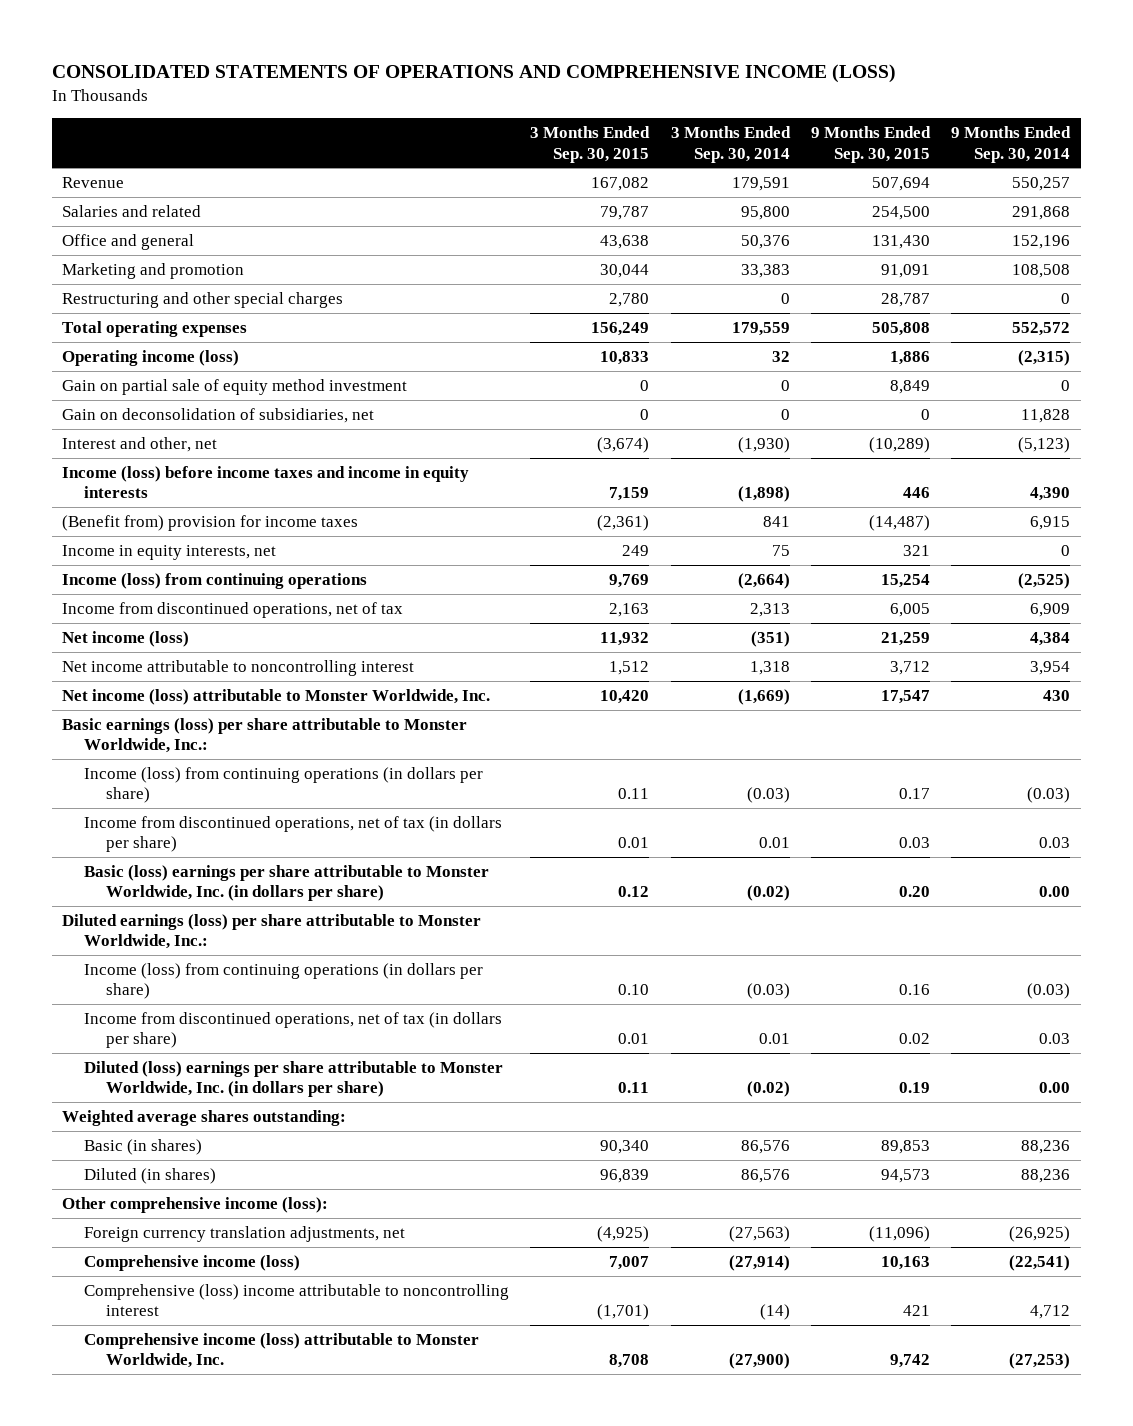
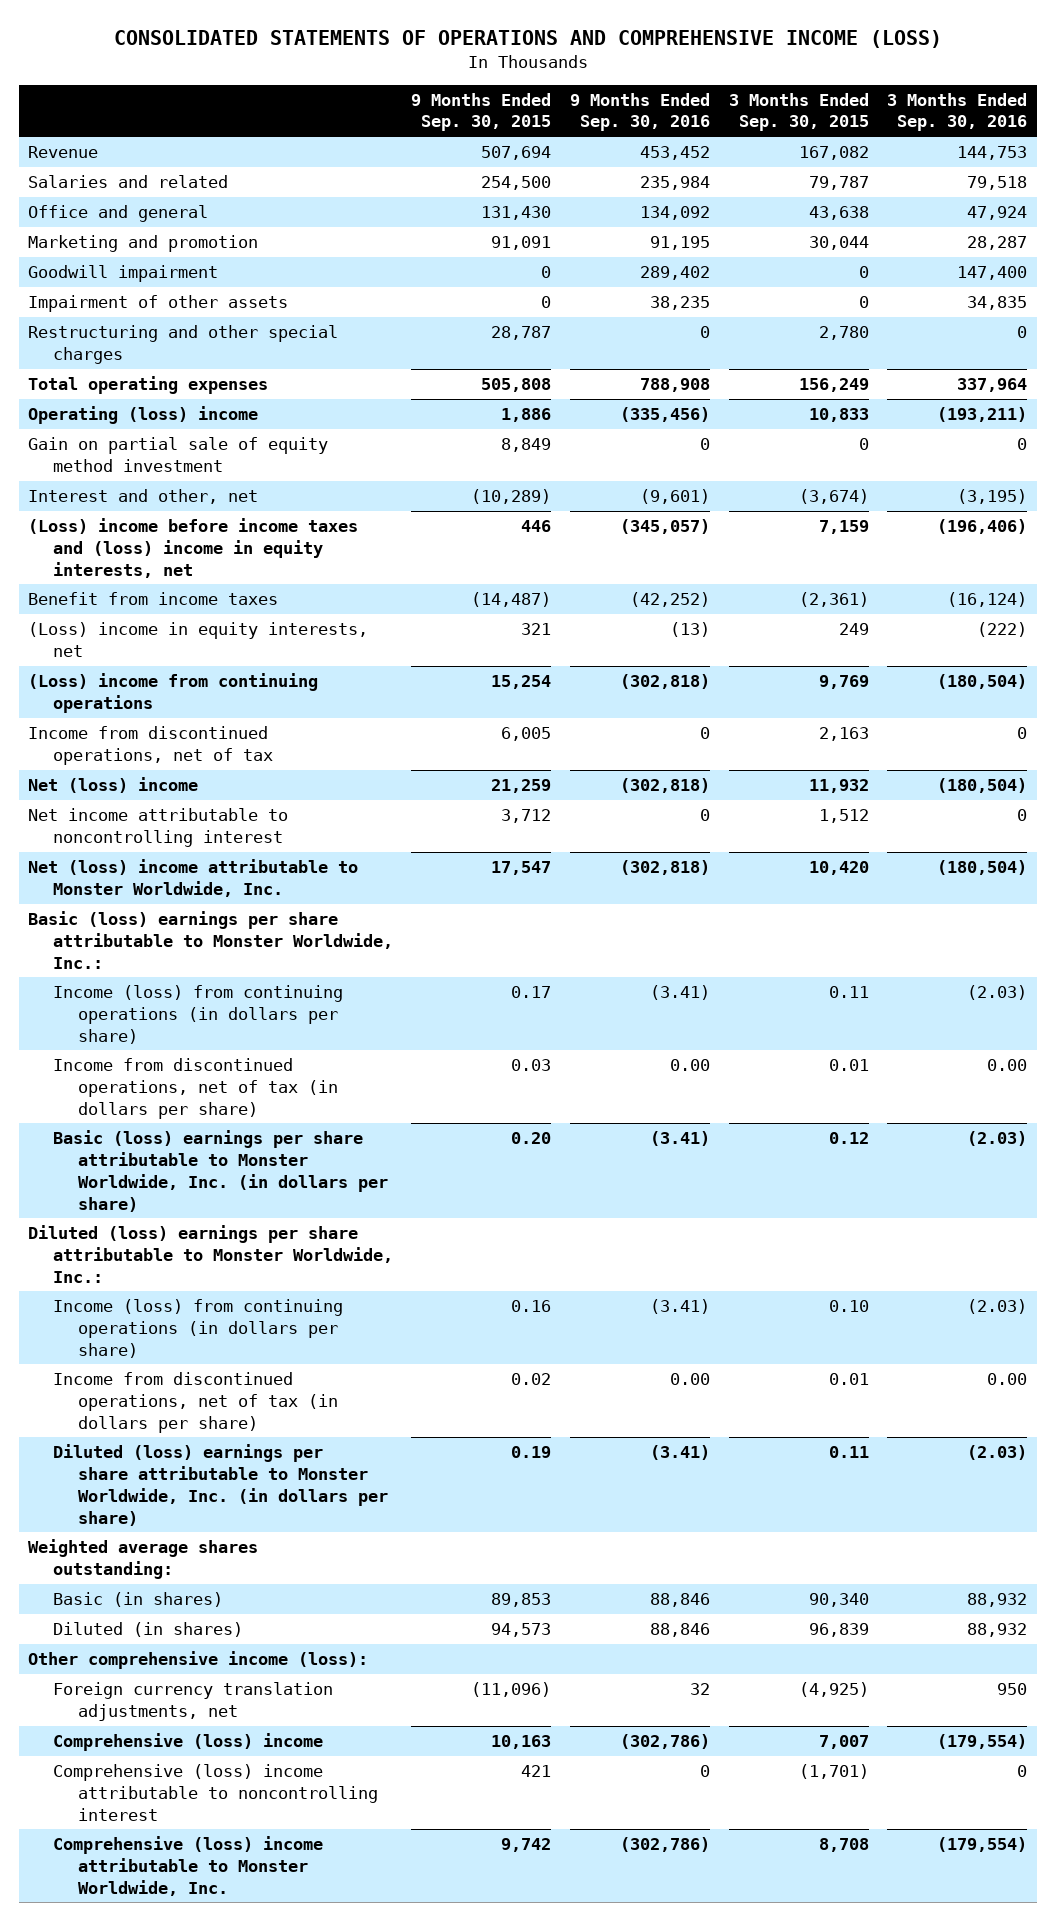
[670,126,791,163] 3 Months Ended Sep. 30, 2014 -> none
[951,126,1072,163] 9 Months Ended Sep. 30, 2014 -> none
none -> [570,92,711,132] 9 Months Ended Sep. 30, 2016
none -> [887,92,1028,132] 3 Months Ended Sep. 30, 2016
none -> [27,265,218,283] Goodwill impairment
none -> [27,295,288,313] Impairment of other assets
[62,350,240,367] Operating income (loss) -> [27,406,258,425] Operating (loss) income
[62,408,375,424] Gain on deconsolidation of subsidiaries, net -> none
[62,466,470,499] Income (loss) before income taxes and income in equity interests -> [27,518,358,578] (Loss) income before income taxes and (loss) income in equity interests, net
[62,515,359,532] (Benefit from) provision for income taxes -> [27,592,278,606] Benefit from income taxes
[62,545,277,561] Income in equity interests, net -> [27,622,368,657] (Loss) income in equity interests, net
[62,573,368,590] Income (loss) from continuing operations -> [27,673,318,713] (Loss) income from continuing operations
[62,631,190,648] Net income (loss) -> [27,777,198,794] Net (loss) income
[62,689,491,706] Net income (loss) attributable to Monster Worldwide, Inc. -> [27,859,358,897] Net (loss) income attributable to Monster Worldwide, Inc.
[62,718,468,754] Basic earnings (loss) per share attributable to Monster Worldwide, Inc.: -> [27,911,393,969] Basic (loss) earnings per share attributable to Monster Worldwide, Inc.:
[62,914,482,950] Diluted earnings (loss) per share attributable to Monster Worldwide, Inc.: -> [27,1225,393,1283] Diluted (loss) earnings per share attributable to Monster Worldwide, Inc.:
[83,1255,300,1272] Comprehensive income (loss) -> [52,1733,323,1752] Comprehensive (loss) income
[83,1333,479,1369] Comprehensive income (loss) attributable to Monster Worldwide, Inc. -> [52,1836,323,1896] Comprehensive (loss) income attributable to Monster Worldwide, Inc.

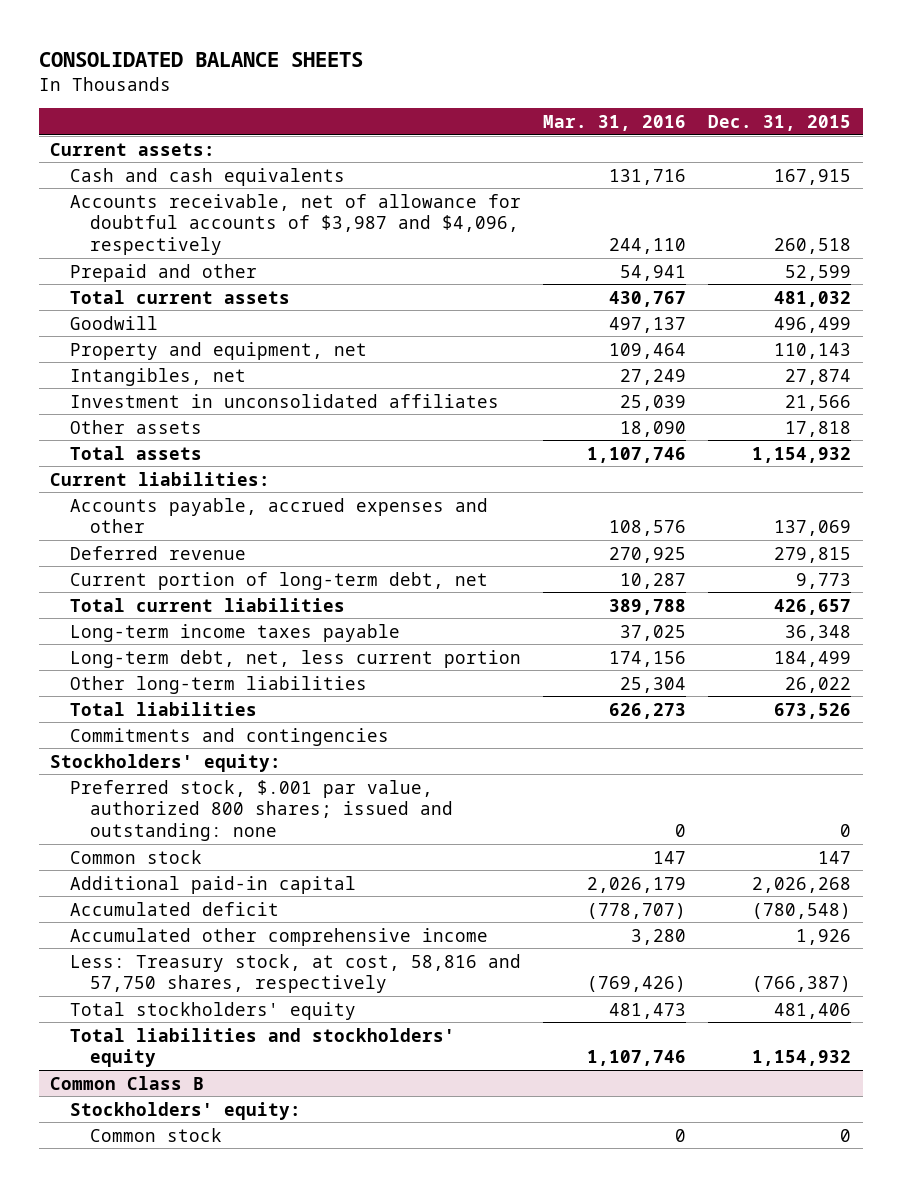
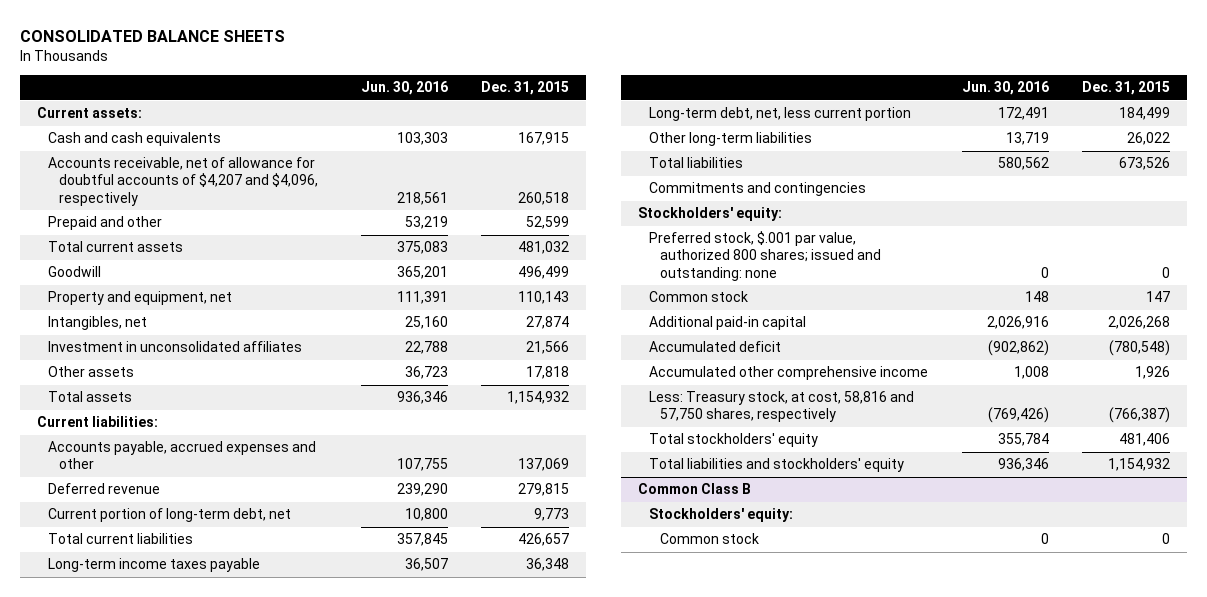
[543,114,687,131] Mar. 31, 2016 -> none
none -> [360,81,448,96] Jun. 30, 2016
[70,193,522,256] Accounts receivable, net of allowance for doubtful accounts of $3,987 and $4,096, respectively -> [47,157,318,206] Accounts receivable, net of allowance for doubtful accounts of $4,207 and $4,096, respectively

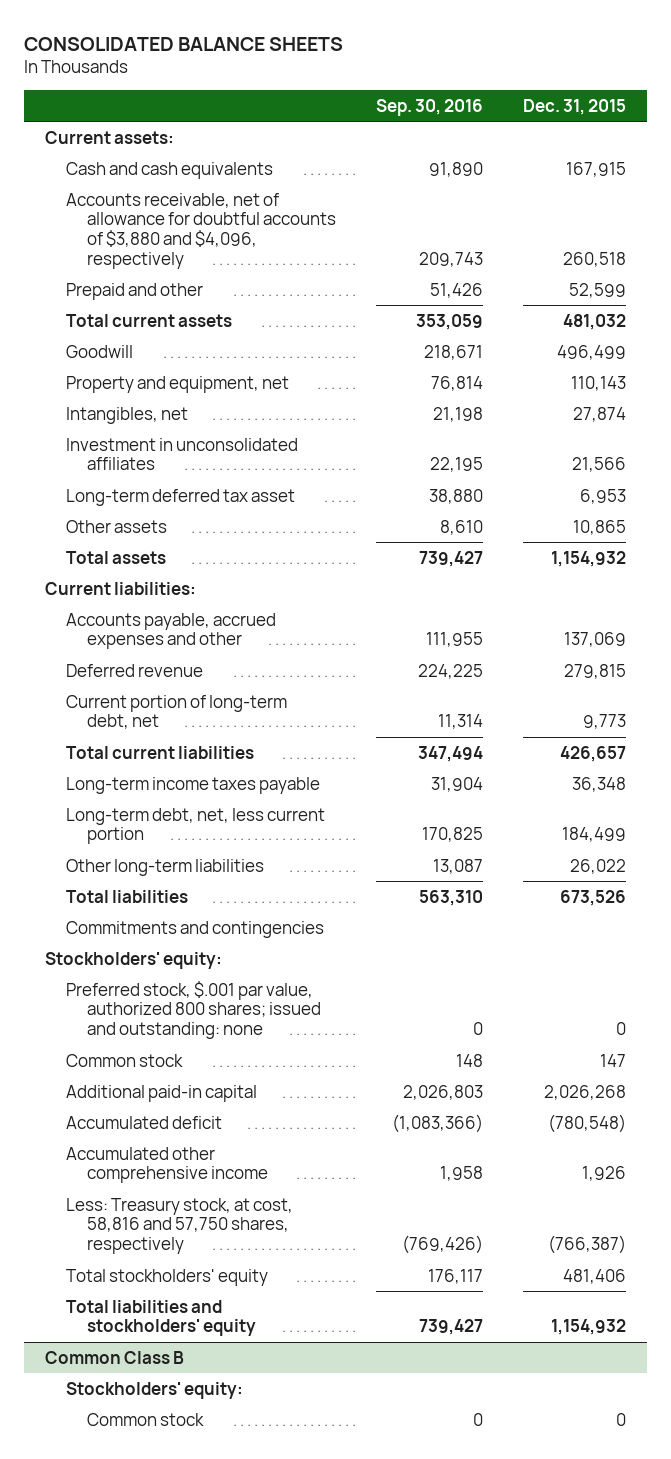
[360,81,448,96] Jun. 30, 2016 -> none
none -> [376,98,484,116] Sep. 30, 2016
[47,157,318,206] Accounts receivable, net of allowance for doubtful accounts of $4,207 and $4,096, respectively -> [65,192,336,269] Accounts receivable, net of allowance for doubtful accounts of $3,880 and $4,096, respectively
none -> [65,488,295,506] Long-term deferred tax asset
[526,366,570,380] 17,818 -> [573,519,627,535] 10,865

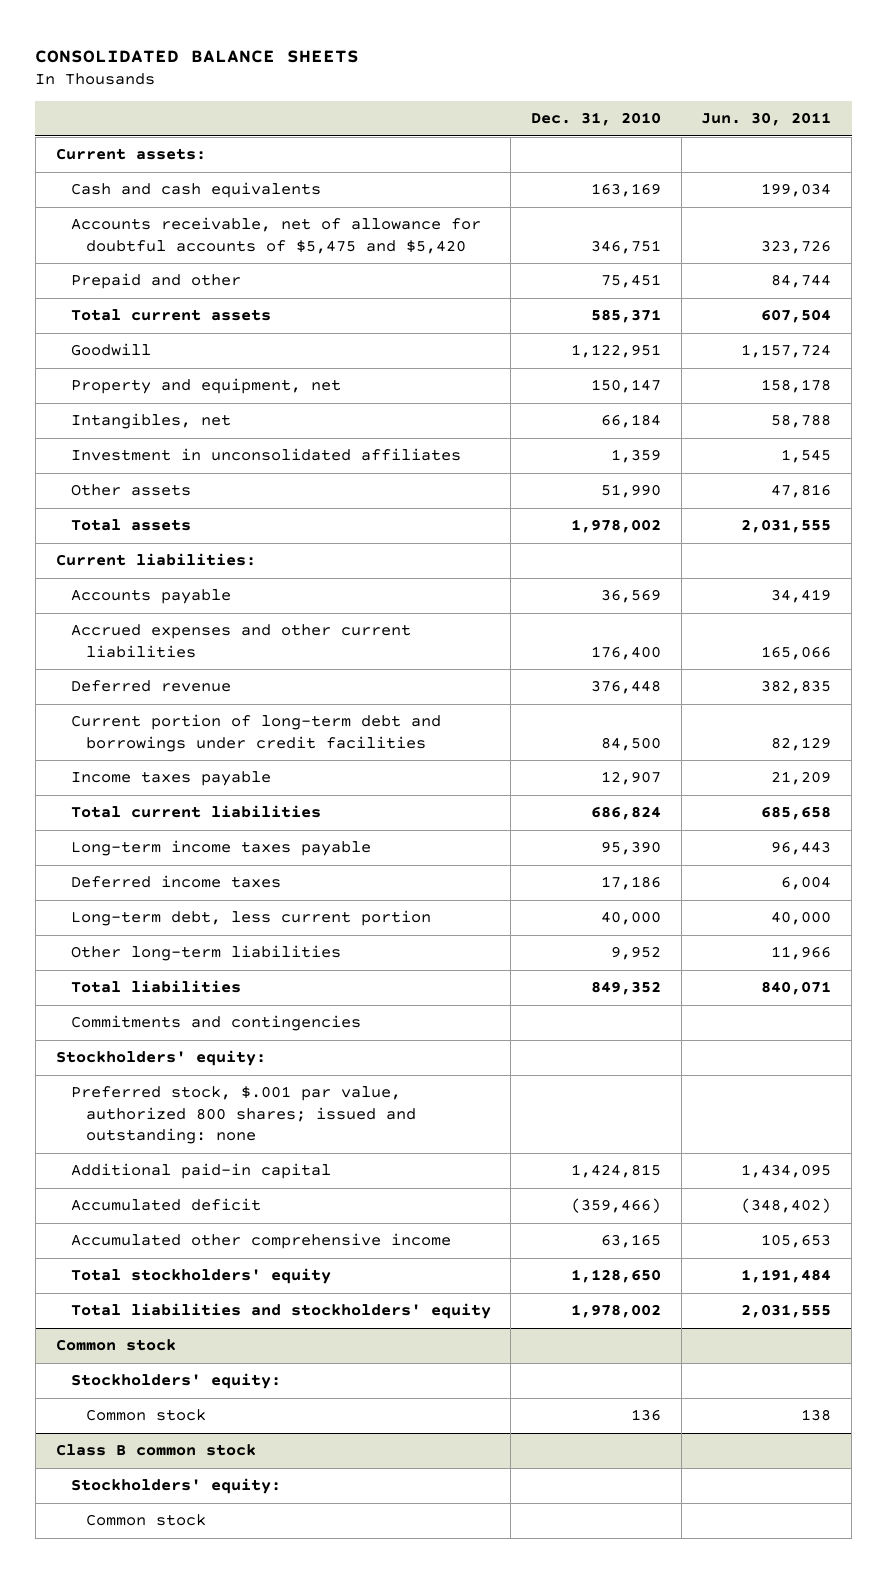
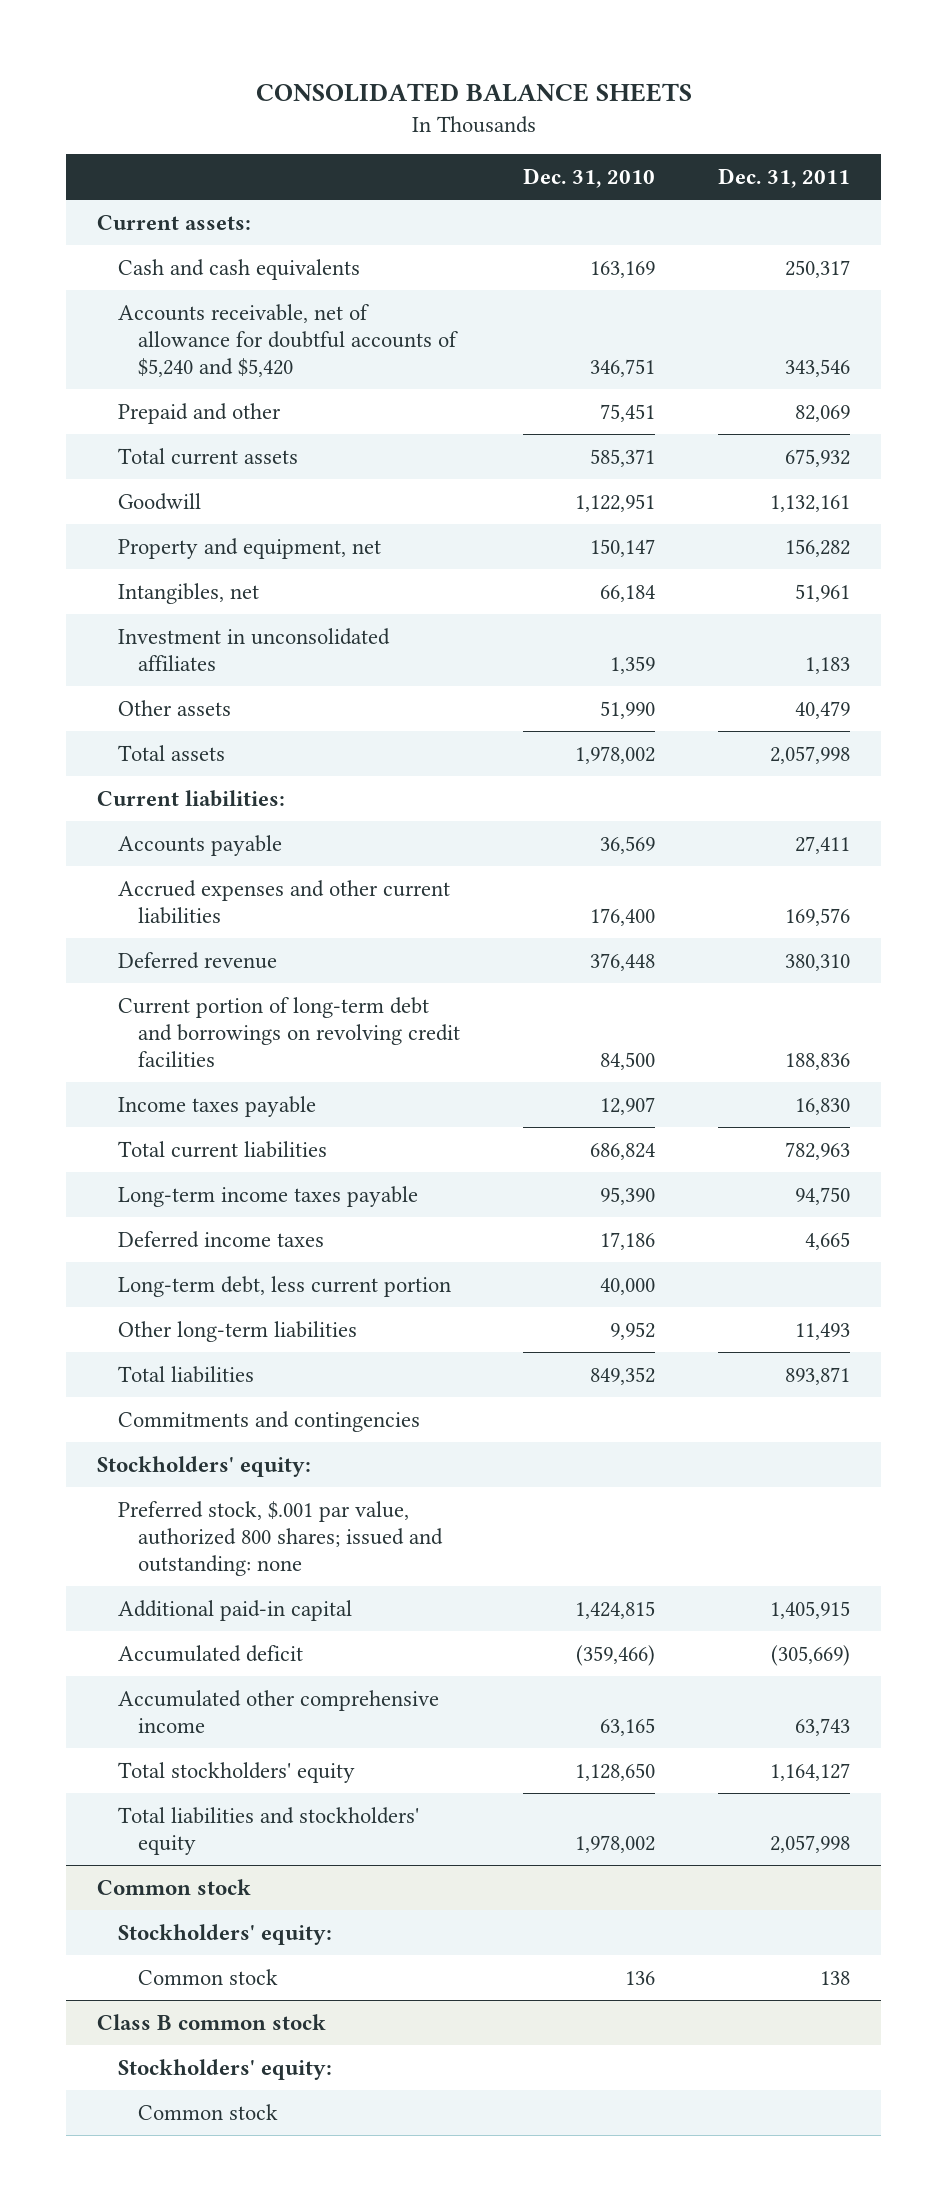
[701,112,832,127] Jun. 30, 2011 -> none
none -> [717,168,850,189] Dec. 31, 2011
[70,217,481,254] Accounts receivable, net of allowance for doubtful accounts of $5,475 and $5,420 -> [117,303,459,378] Accounts receivable, net of allowance for doubtful accounts of $5,240 and $5,420
[70,714,441,752] Current portion of long-term debt and borrowings under credit facilities -> [117,996,461,1068] Current portion of long-term debt and borrowings on revolving credit facilities

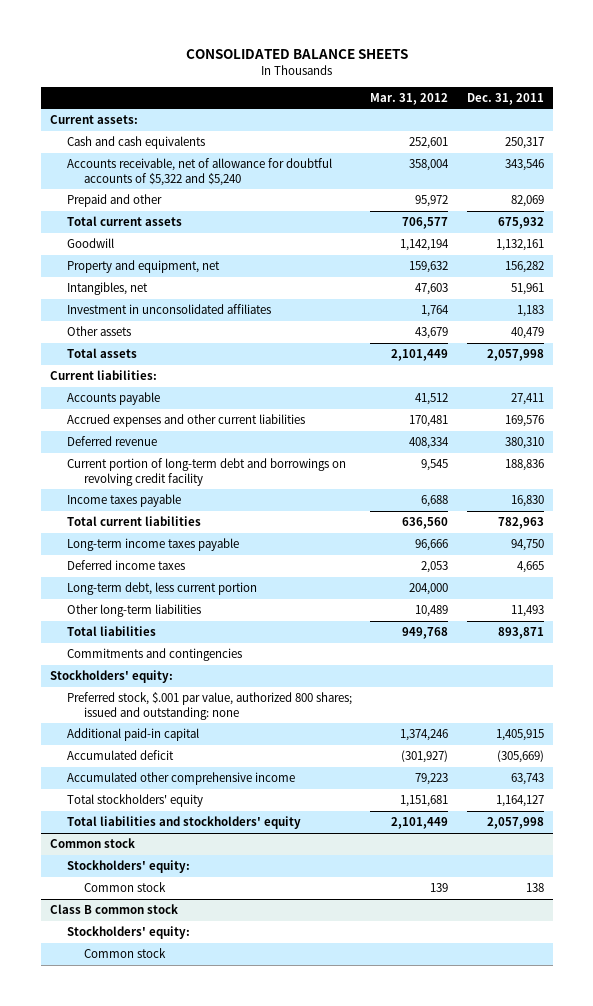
[522,168,655,189] Dec. 31, 2010 -> none
none -> [370,92,449,105] Mar. 31, 2012
[117,303,459,378] Accounts receivable, net of allowance for doubtful accounts of $5,240 and $5,420 -> [67,158,333,186] Accounts receivable, net of allowance for doubtful accounts of $5,322 and $5,240
[117,996,461,1068] Current portion of long-term debt and borrowings on revolving credit facilities -> [67,458,347,486] Current portion of long-term debt and borrowings on revolving credit facility

